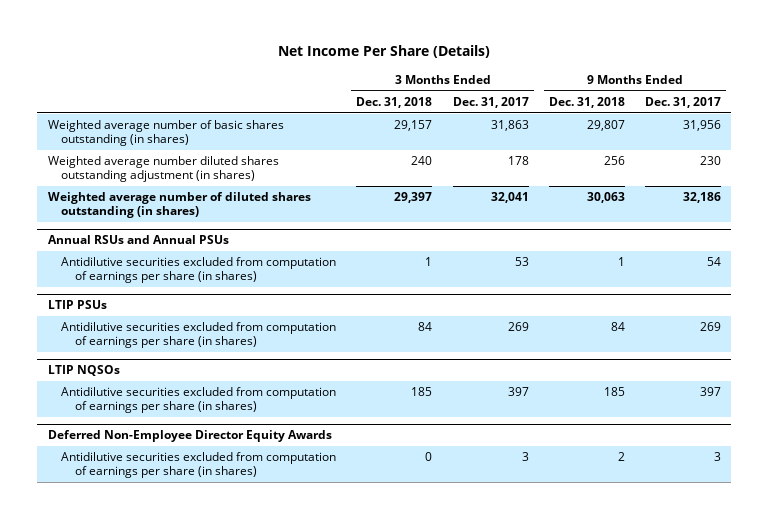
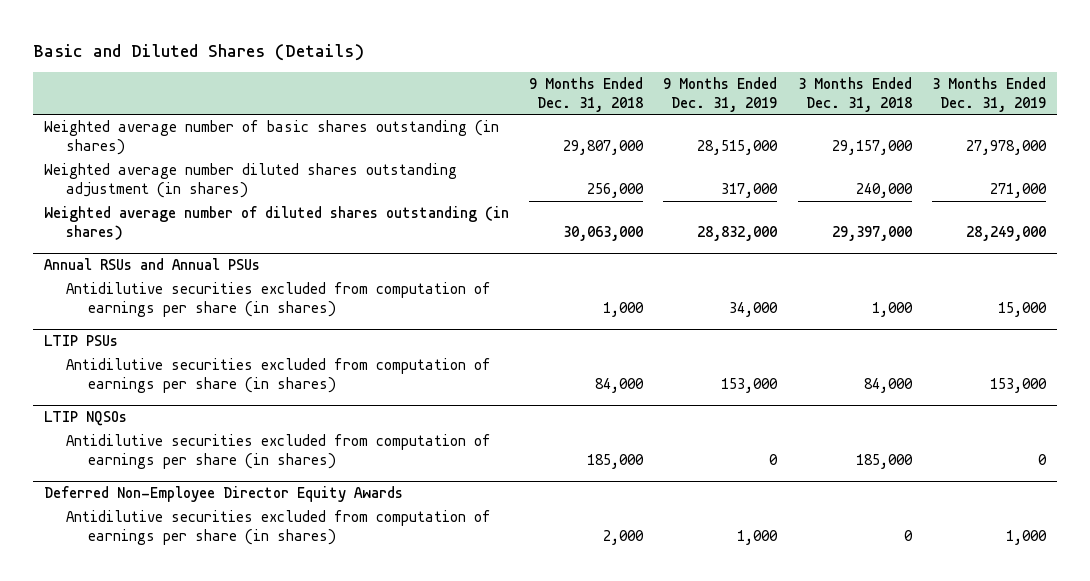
[278,45,491,59] Net Income Per Share (Details) -> [33,43,365,61] Basic and Diluted Shares (Details)
[452,96,529,108] Dec. 31, 2017 -> none
[645,96,722,108] Dec. 31, 2017 -> none
none -> [663,77,778,112] 9 Months Ended Dec. 31, 2019
none -> [932,77,1047,112] 3 Months Ended Dec. 31, 2019
[394,120,433,132] 29,157 -> [831,139,913,155] 29,157,000
[586,120,625,132] 29,807 -> [563,139,645,155] 29,807,000
[411,156,433,166] 240 -> [855,182,913,198] 240,000
[603,156,625,166] 256 -> [587,182,645,198] 256,000
[394,192,433,204] 29,397 -> [831,225,912,241] 29,397,000
[586,192,625,204] 30,063 -> [563,225,644,241] 30,063,000
[425,257,433,267] 1 -> [871,301,913,317] 1,000
[617,257,625,267] 1 -> [603,301,645,317] 1,000
[418,322,433,332] 84 -> [863,377,913,393] 84,000
[610,322,625,332] 84 -> [595,377,645,393] 84,000
[411,387,433,397] 185 -> [855,453,913,469] 185,000
[603,387,625,397] 185 -> [587,453,645,469] 185,000
[617,452,625,462] 2 -> [603,529,645,545] 2,000

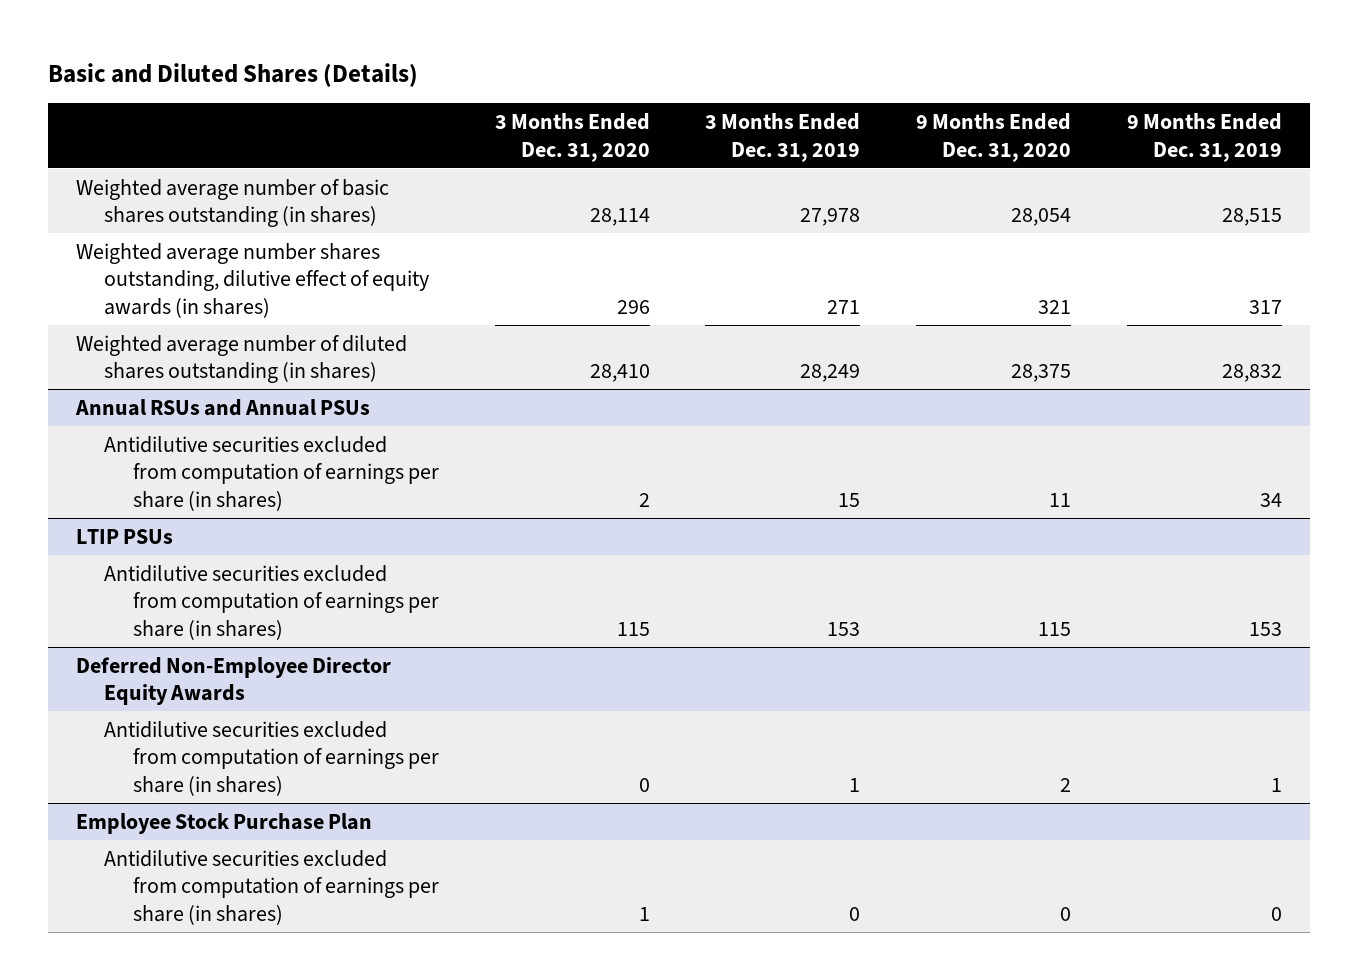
[529,77,644,112] 9 Months Ended Dec. 31, 2018 -> none
[797,77,912,112] 3 Months Ended Dec. 31, 2018 -> none
none -> [494,113,650,162] 3 Months Ended Dec. 31, 2020
none -> [916,113,1072,162] 9 Months Ended Dec. 31, 2020
[697,139,779,155] 28,515,000 -> [1221,208,1282,227] 28,515
[966,139,1048,155] 27,978,000 -> [800,208,861,227] 27,978
[43,163,457,198] Weighted average number diluted shares outstanding adjustment (in shares) -> [75,242,430,318] Weighted average number shares outstanding, dilutive effect of equity awards (in shares)
[721,182,779,198] 317,000 -> [1248,299,1282,314] 317
[990,182,1048,198] 271,000 -> [827,299,861,314] 271
[697,225,778,241] 28,832,000 -> [1221,364,1282,383] 28,832
[966,225,1047,241] 28,249,000 -> [800,364,861,383] 28,249
[729,301,779,317] 34,000 -> [1259,492,1282,507] 34
[998,301,1048,317] 15,000 -> [838,492,861,507] 15
[43,411,127,427] LTIP NQSOs -> none
[66,434,492,469] Antidilutive securities excluded from computation of earnings per share (in shares) -> none
[721,377,779,393] 153,000 -> [1248,621,1282,636] 153
[990,377,1048,393] 153,000 -> [827,621,861,636] 153
[737,529,779,545] 1,000 -> [1270,777,1282,792] 1
[1006,529,1048,545] 1,000 -> [849,777,861,792] 1
none -> [75,812,372,834] Employee Stock Purchase Plan
none -> [104,849,439,925] Antidilutive securities excluded from computation of earnings per share (in shares)

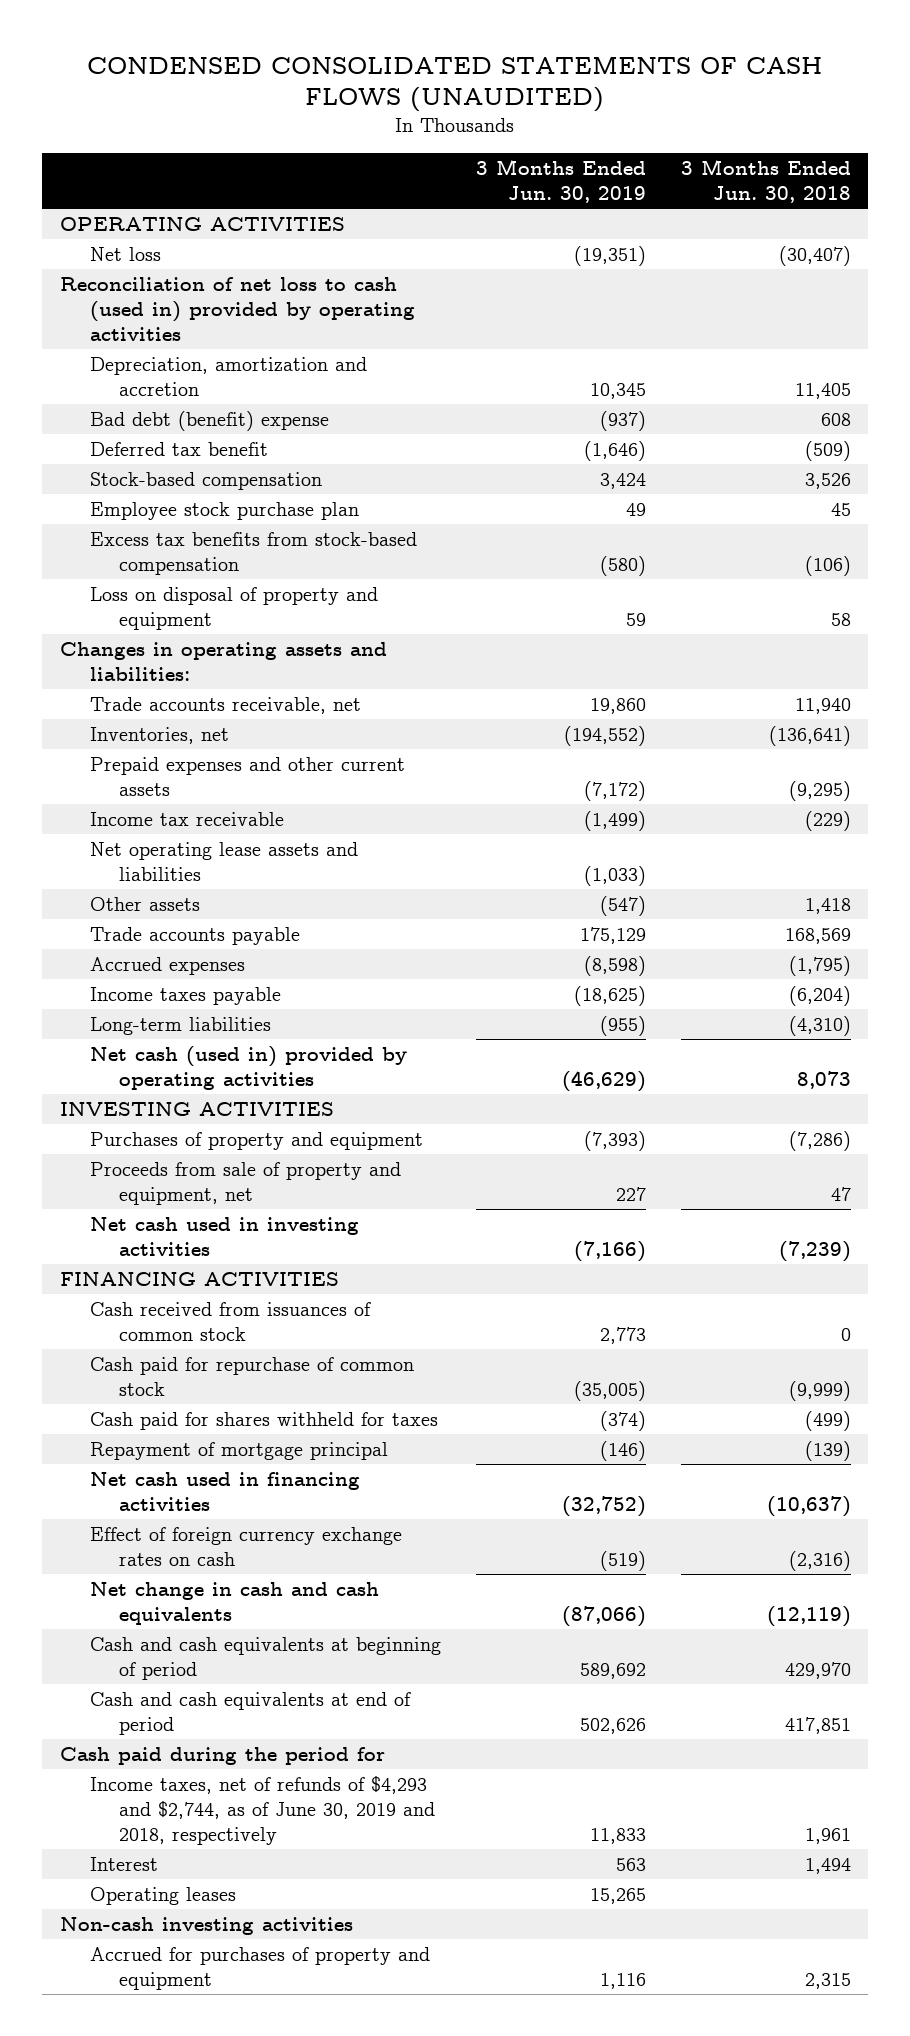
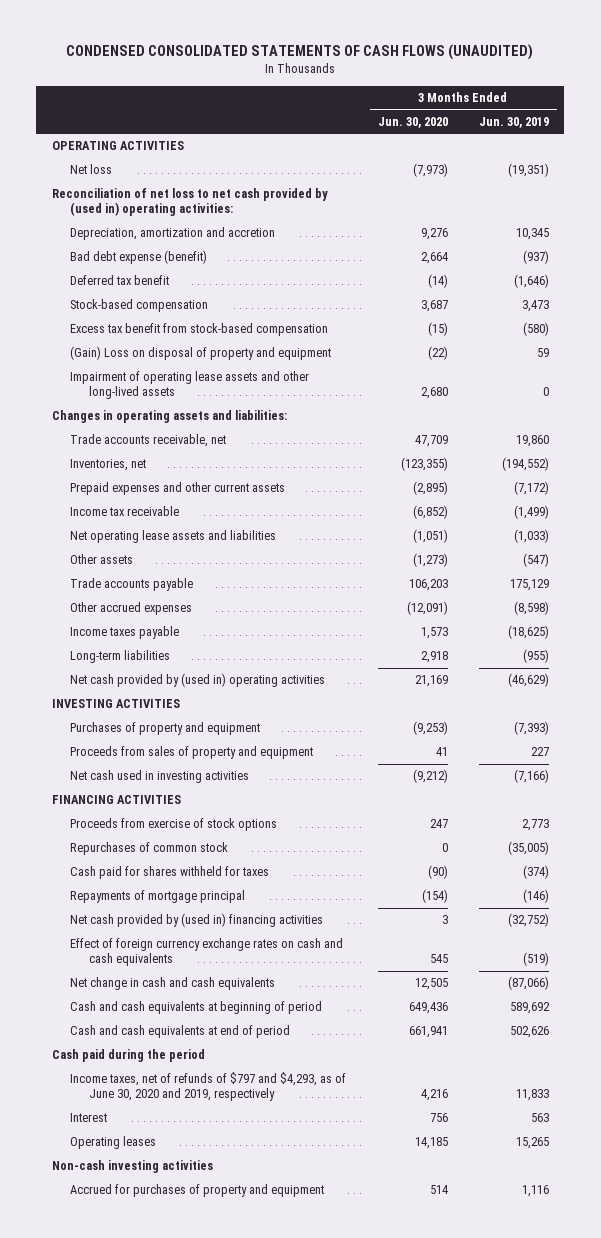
[680,158,851,203] 3 Months Ended Jun. 30, 2018 -> none
none -> [377,117,448,129] Jun. 30, 2020
[59,277,415,342] Reconciliation of net loss to cash (used in) provided by operating activities -> [51,188,328,217] Reconciliation of net loss to net cash provided by (used in) operating activities:
[89,411,329,432] Bad debt (benefit) expense -> [70,250,208,265] Bad debt expense (benefit)
[89,502,359,521] Employee stock purchase plan -> none
[599,473,646,490] 3,424 -> [521,300,549,313] 3,473
[89,532,417,576] Excess tax benefits from stock-based compensation -> [70,323,329,337] Excess tax benefit from stock-based compensation
[89,587,378,631] Loss on disposal of property and equipment -> [70,346,332,361] (Gain) Loss on disposal of property and equipment
none -> [70,371,310,400] Impairment of operating lease assets and other long-lived assets
[89,957,245,976] Accrued expenses -> [70,602,193,616] Other accrued expenses
[89,1046,407,1091] Net cash (used in) provided by operating activities -> [70,673,326,688] Net cash provided by (used in) operating activities
[89,1162,401,1206] Proceeds from sale of property and equipment, net -> [70,746,314,760] Proceeds from sales of property and equipment
[89,1302,371,1342] Cash received from issuances of common stock -> [70,818,278,832] Proceeds from exercise of stock options
[89,1357,414,1397] Cash paid for repurchase of common stock -> [70,842,229,856] Repurchases of common stock
[89,1442,388,1461] Repayment of mortgage principal -> [70,890,246,904] Repayments of mortgage principal
[89,1472,360,1512] Net cash used in financing activities -> [70,913,324,928] Net cash provided by (used in) financing activities
[89,1527,402,1567] Effect of foreign currency exchange rates on cash -> [70,938,344,967] Effect of foreign currency exchange rates on cash and cash equivalents
[59,1747,385,1766] Cash paid during the period for -> [51,1049,205,1063] Cash paid during the period
[89,1776,436,1846] Income taxes, net of refunds of $4,293 and $2,744, as of June 30, 2019 and 2018, respectively -> [70,1072,347,1102] Income taxes, net of refunds of $797 and $4,293, as of June 30, 2020 and 2019, respectively

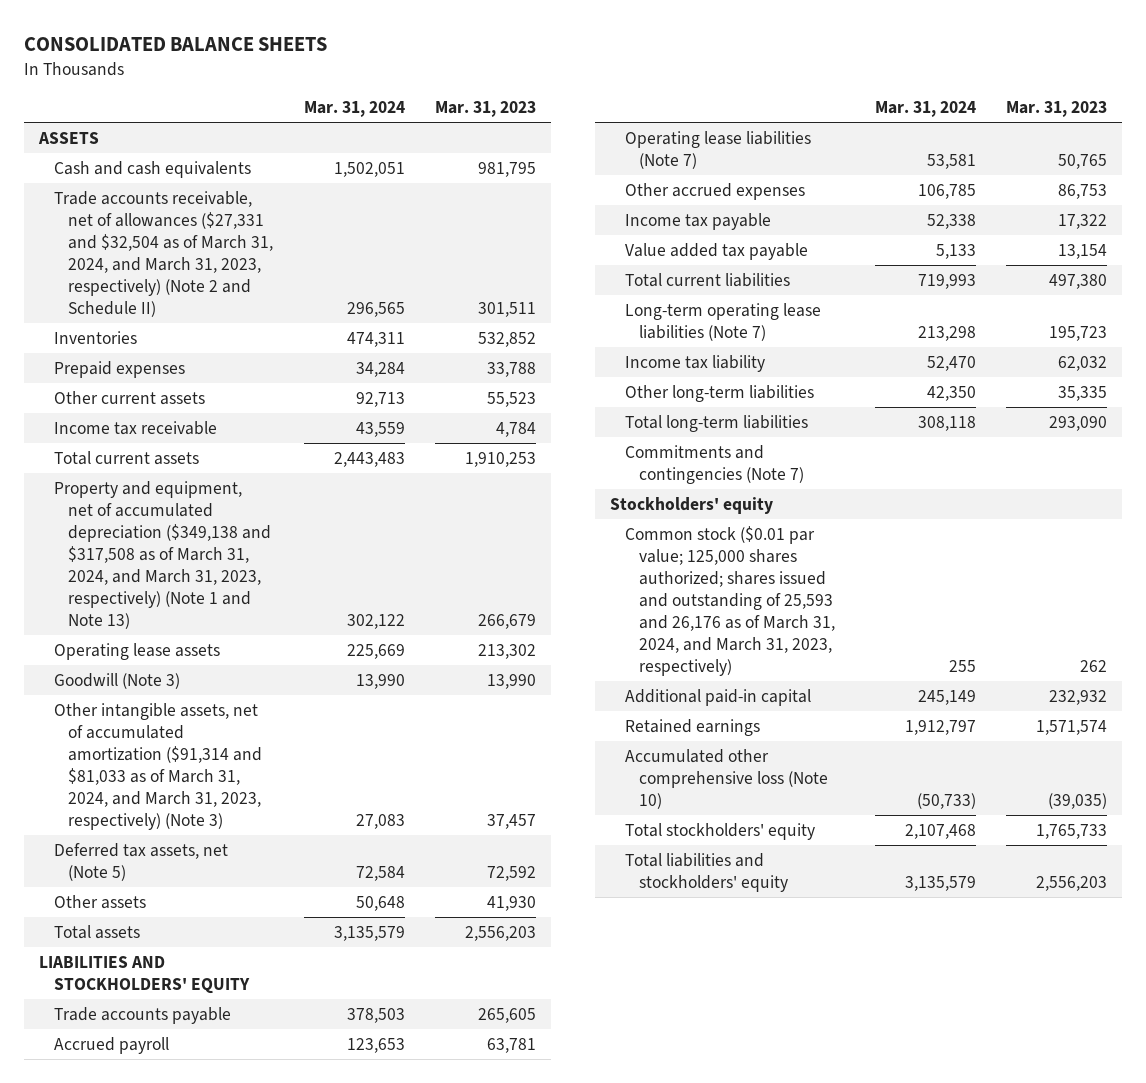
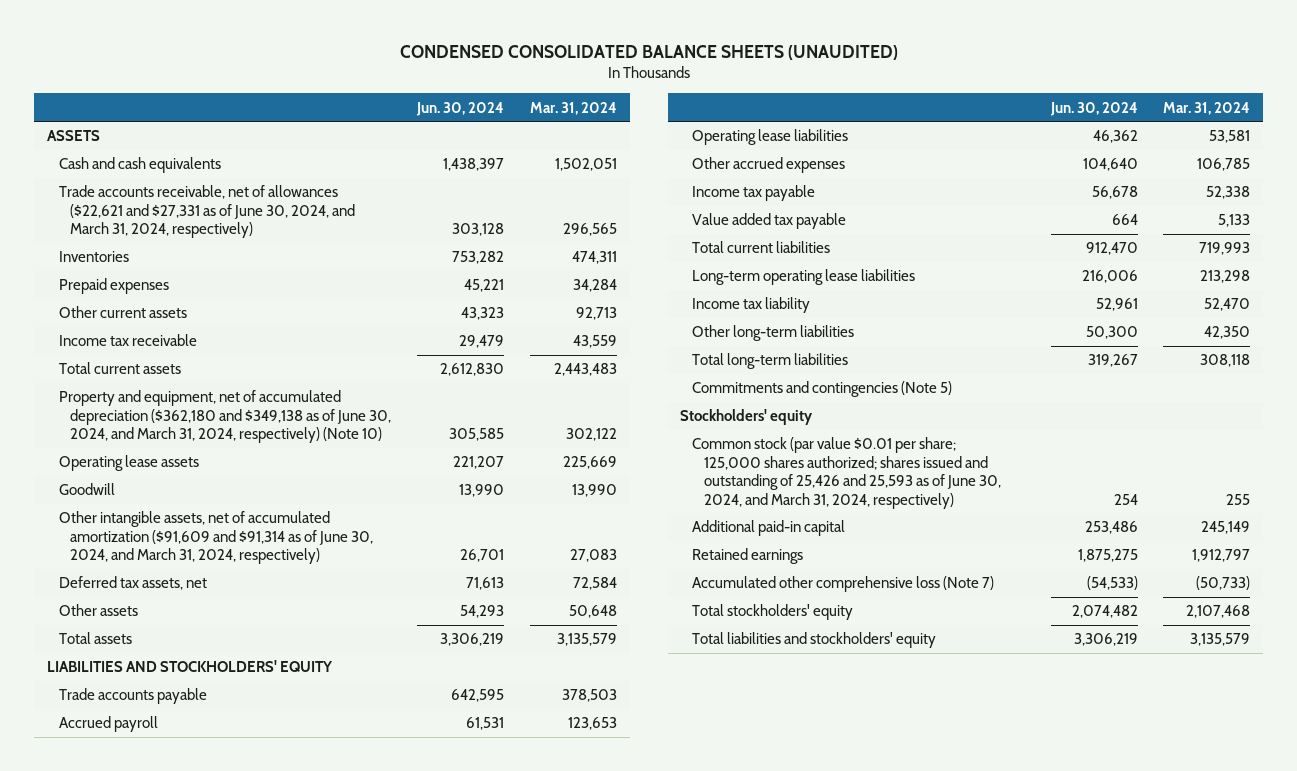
[23,37,327,52] CONSOLIDATED BALANCE SHEETS -> [399,44,898,60] CONDENSED CONSOLIDATED BALANCE SHEETS (UNAUDITED)
[434,101,536,118] Mar. 31, 2023 -> none
none -> [416,101,505,116] Jun. 30, 2024
[53,190,274,317] Trade accounts receivable, net of allowances ($27,331 and $32,504 as of March 31, 2024, and March 31, 2023, respectively) (Note 2 and Schedule II) -> [58,185,356,239] Trade accounts receivable, net of allowances ($22,621 and $27,331 as of June 30, 2024, and March 31, 2024, respectively)
[53,480,272,629] Property and equipment, net of accumulated depreciation ($349,138 and $317,508 as of March 31, 2024, and March 31, 2023, respectively) (Note 1 and Note 13) -> [58,390,392,444] Property and equipment, net of accumulated depreciation ($362,180 and $349,138 as of June 30, 2024, and March 31, 2024, respectively) (Note 10)
[53,672,180,689] Goodwill (Note 3) -> [58,483,115,496] Goodwill
[53,702,263,830] Other intangible assets, net of accumulated amortization ($91,314 and $81,033 as of March 31, 2024, and March 31, 2023, respectively) (Note 3) -> [58,511,374,565] Other intangible assets, net of accumulated amortization ($91,609 and $91,314 as of June 30, 2024, and March 31, 2024, respectively)
[53,842,228,881] Deferred tax assets, net (Note 5) -> [58,576,207,591] Deferred tax assets, net
[624,130,811,169] Operating lease liabilities (Note 7) -> [692,129,849,146] Operating lease liabilities
[624,302,821,341] Long-term operating lease liabilities (Note 7) -> [692,269,916,286] Long-term operating lease liabilities
[624,444,805,484] Commitments and contingencies (Note 7) -> [692,381,953,398] Commitments and contingencies (Note 5)
[624,525,836,676] Common stock ($0.01 par value; 125,000 shares authorized; shares issued and outstanding of 25,593 and 26,176 as of March 31, 2024, and March 31, 2023, respectively) -> [692,437,1002,509] Common stock (par value $0.01 per share; 125,000 shares authorized; shares issued and outstanding of 25,426 and 25,593 as of June 30, 2024, and March 31, 2024, respectively)
[624,748,829,809] Accumulated other comprehensive loss (Note 10) -> [692,576,995,593] Accumulated other comprehensive loss (Note 7)

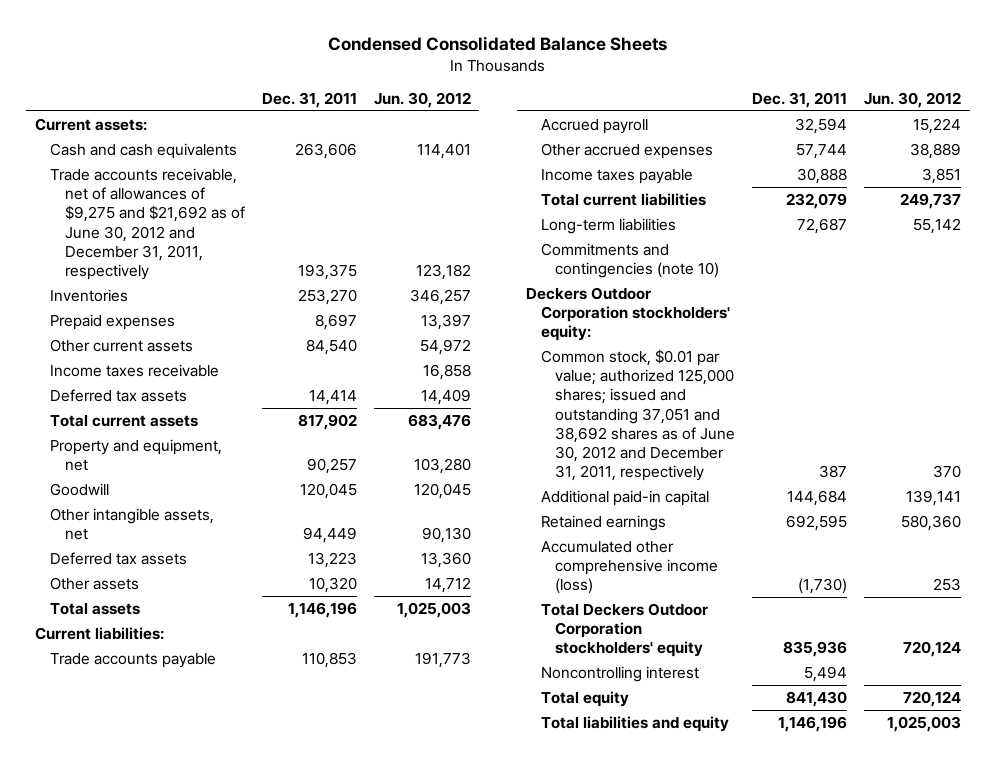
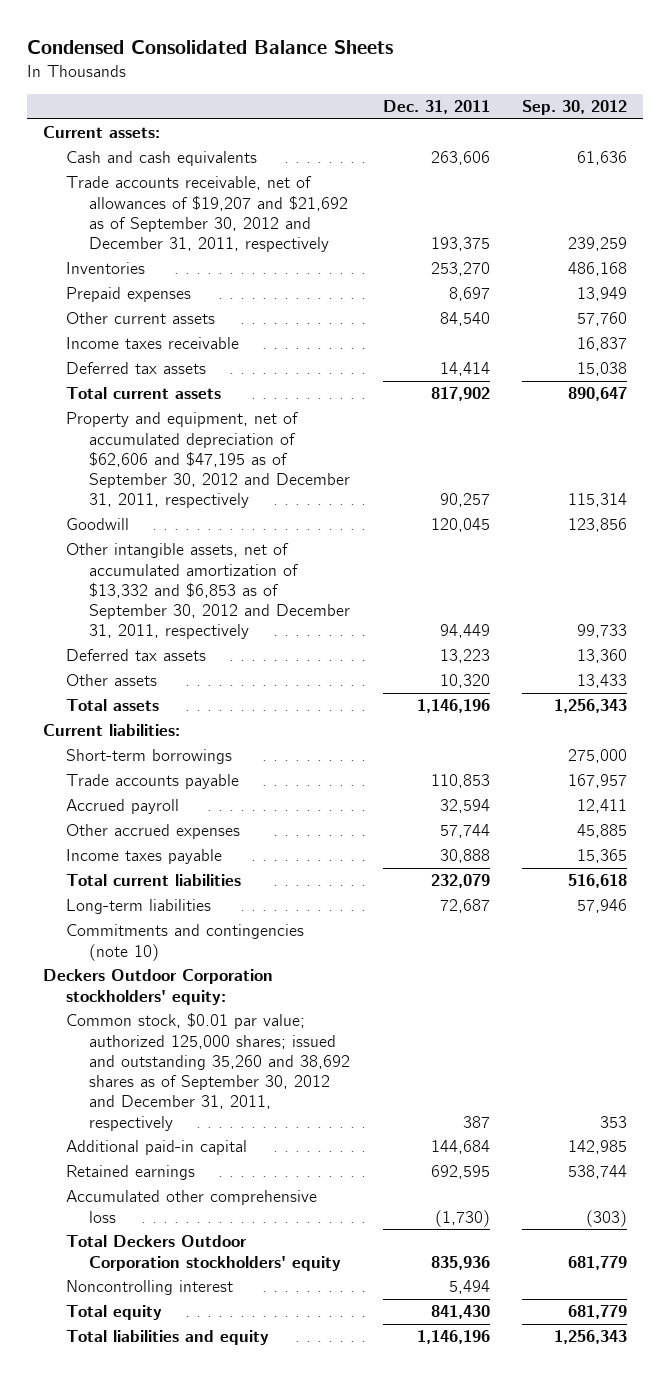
[373,91,471,108] Jun. 30, 2012 -> none
none -> [521,99,627,115] Sep. 30, 2012
[49,167,245,281] Trade accounts receivable, net of allowances of $9,275 and $21,692 as of June 30, 2012 and December 31, 2011, respectively -> [66,176,349,253] Trade accounts receivable, net of allowances of $19,207 and $21,692 as of September 30, 2012 and December 31, 2011, respectively
[49,438,222,471] Property and equipment, net -> [66,412,351,509] Property and equipment, net of accumulated depreciation of $62,606 and $47,195 as of September 30, 2012 and December 31, 2011, respectively
[49,507,214,540] Other intangible assets, net -> [66,543,351,640] Other intangible assets, net of accumulated amortization of $13,332 and $6,853 as of September 30, 2012 and December 31, 2011, respectively
none -> [66,749,233,765] Short-term borrowings
[540,348,736,482] Common stock, $0.01 par value; authorized 125,000 shares; issued and outstanding 37,051 and 38,692 shares as of June 30, 2012 and December 31, 2011, respectively -> [66,1013,351,1131] Common stock, $0.01 par value; authorized 125,000 shares; issued and outstanding 35,260 and 38,692 shares as of September 30, 2012 and December 31, 2011, respectively
[540,540,719,595] Accumulated other comprehensive income (loss) -> [66,1190,318,1223] Accumulated other comprehensive loss

